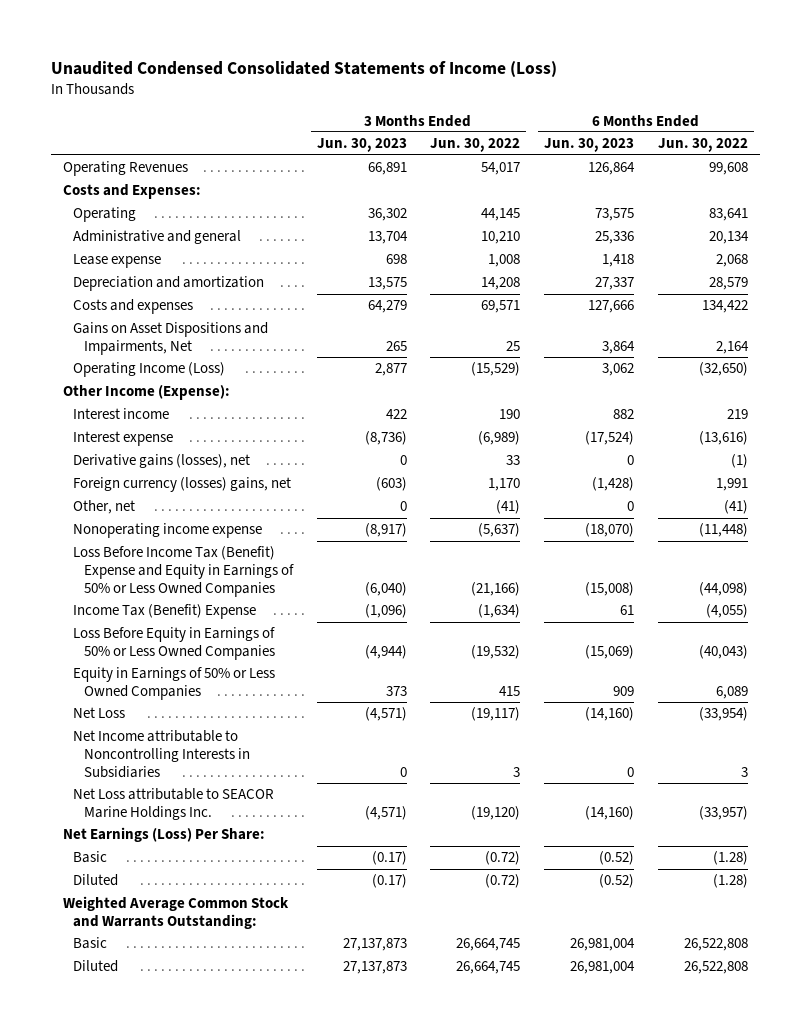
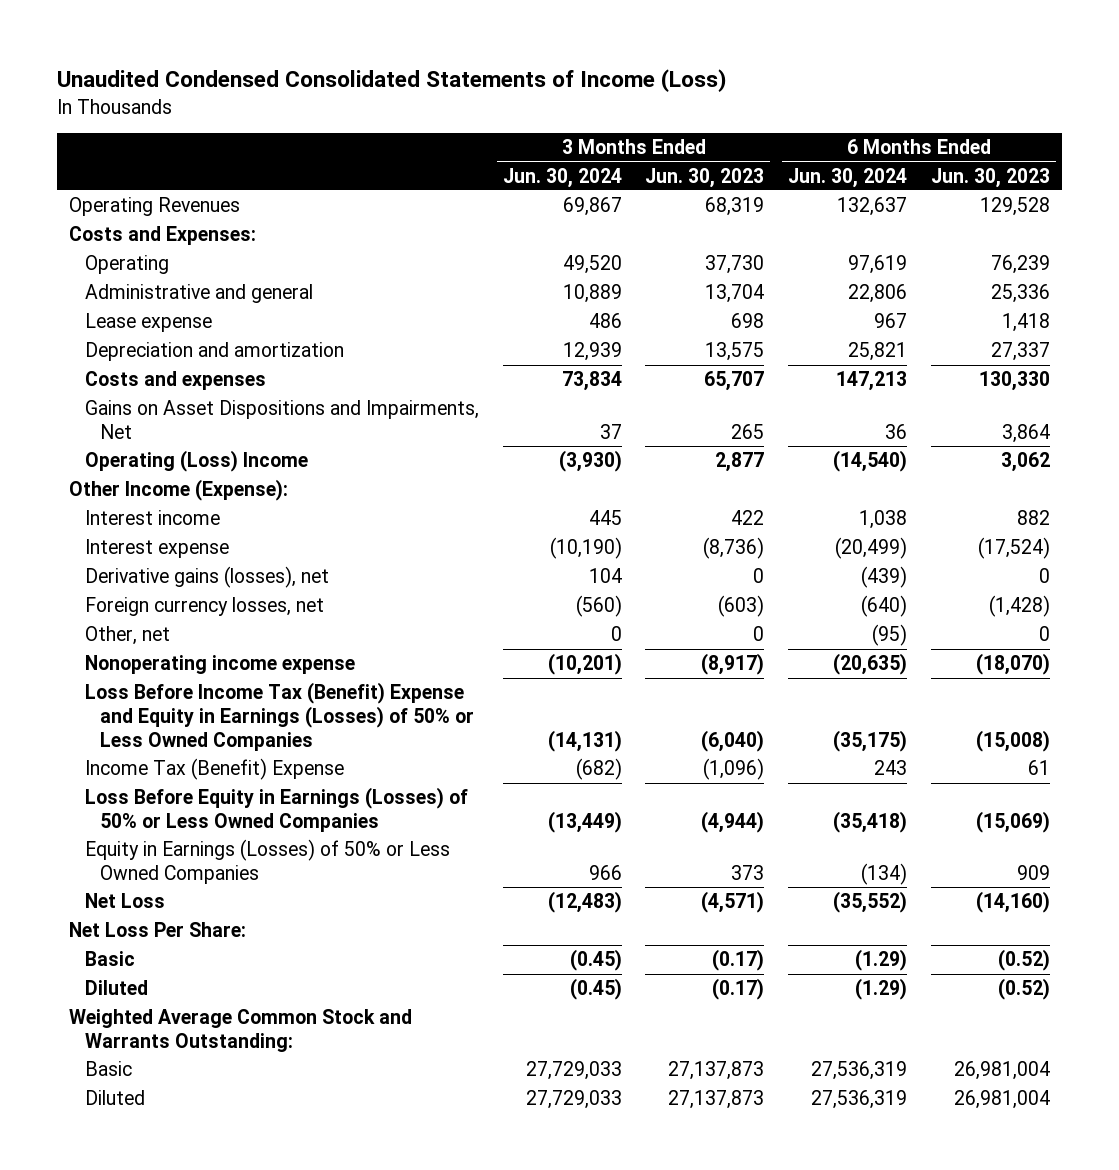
[430,138,521,153] Jun. 30, 2022 -> none
[658,138,749,153] Jun. 30, 2022 -> none
none -> [502,167,622,188] Jun. 30, 2024
none -> [788,167,908,188] Jun. 30, 2024
[367,162,407,176] 66,891 -> [705,197,765,217] 68,319
[588,162,636,176] 126,864 -> [980,197,1051,217] 129,528
[367,208,407,222] 36,302 -> [705,255,765,275] 37,730
[595,208,635,222] 73,575 -> [991,255,1051,275] 76,239
[367,300,407,314] 64,279 -> [704,371,765,392] 65,707
[588,300,635,314] 127,666 -> [979,371,1051,392] 130,330
[73,362,226,378] Operating Income (Loss) -> [84,450,308,473] Operating (Loss) Income
[73,477,292,493] Foreign currency (losses) gains, net -> [84,597,324,617] Foreign currency losses, net
[73,546,294,597] Loss Before Income Tax (Benefit) Expense and Equity in Earnings of 50% or Less Owned Companies -> [84,682,475,751] Loss Before Income Tax (Benefit) Expense and Equity in Earnings (Losses) of 50% or Less Owned Companies
[73,627,276,661] Loss Before Equity in Earnings of 50% or Less Owned Companies -> [84,787,468,832] Loss Before Equity in Earnings (Losses) of 50% or Less Owned Companies
[73,667,276,701] Equity in Earnings of 50% or Less Owned Companies -> [84,839,450,884] Equity in Earnings (Losses) of 50% or Less Owned Companies
[73,730,250,778] Net Income attributable to Noncontrolling Interests in Subsidiaries -> none
[73,788,275,821] Net Loss attributable to SEACOR Marine Holdings Inc. -> none
[62,827,265,843] Net Earnings (Loss) Per Share: -> [69,922,247,938] Net Loss Per Share:

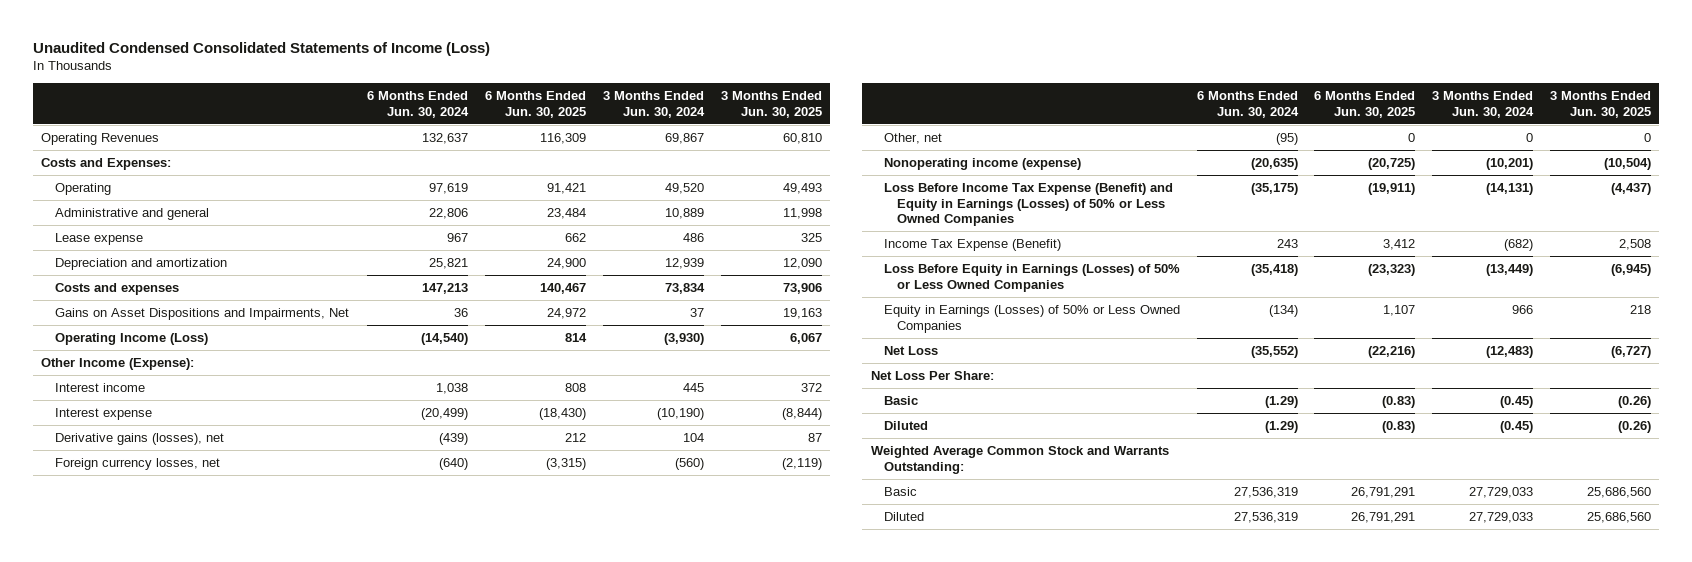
[645,167,765,188] Jun. 30, 2023 -> none
[931,167,1051,188] Jun. 30, 2023 -> none
none -> [485,91,587,118] 6 Months Ended Jun. 30, 2025
none -> [720,91,822,118] 3 Months Ended Jun. 30, 2025
[84,450,308,473] Operating (Loss) Income -> [54,333,208,346] Operating Income (Loss)
[84,655,355,675] Nonoperating income expense -> [883,158,1081,171] Nonoperating income (expense)
[84,682,475,751] Loss Before Income Tax (Benefit) Expense and Equity in Earnings (Losses) of 50% or Less Owned Companies -> [883,183,1173,227] Loss Before Income Tax Expense (Benefit) and Equity in Earnings (Losses) of 50% or Less Owned Companies
[84,758,344,781] Income Tax (Benefit) Expense -> [883,239,1061,252] Income Tax Expense (Benefit)

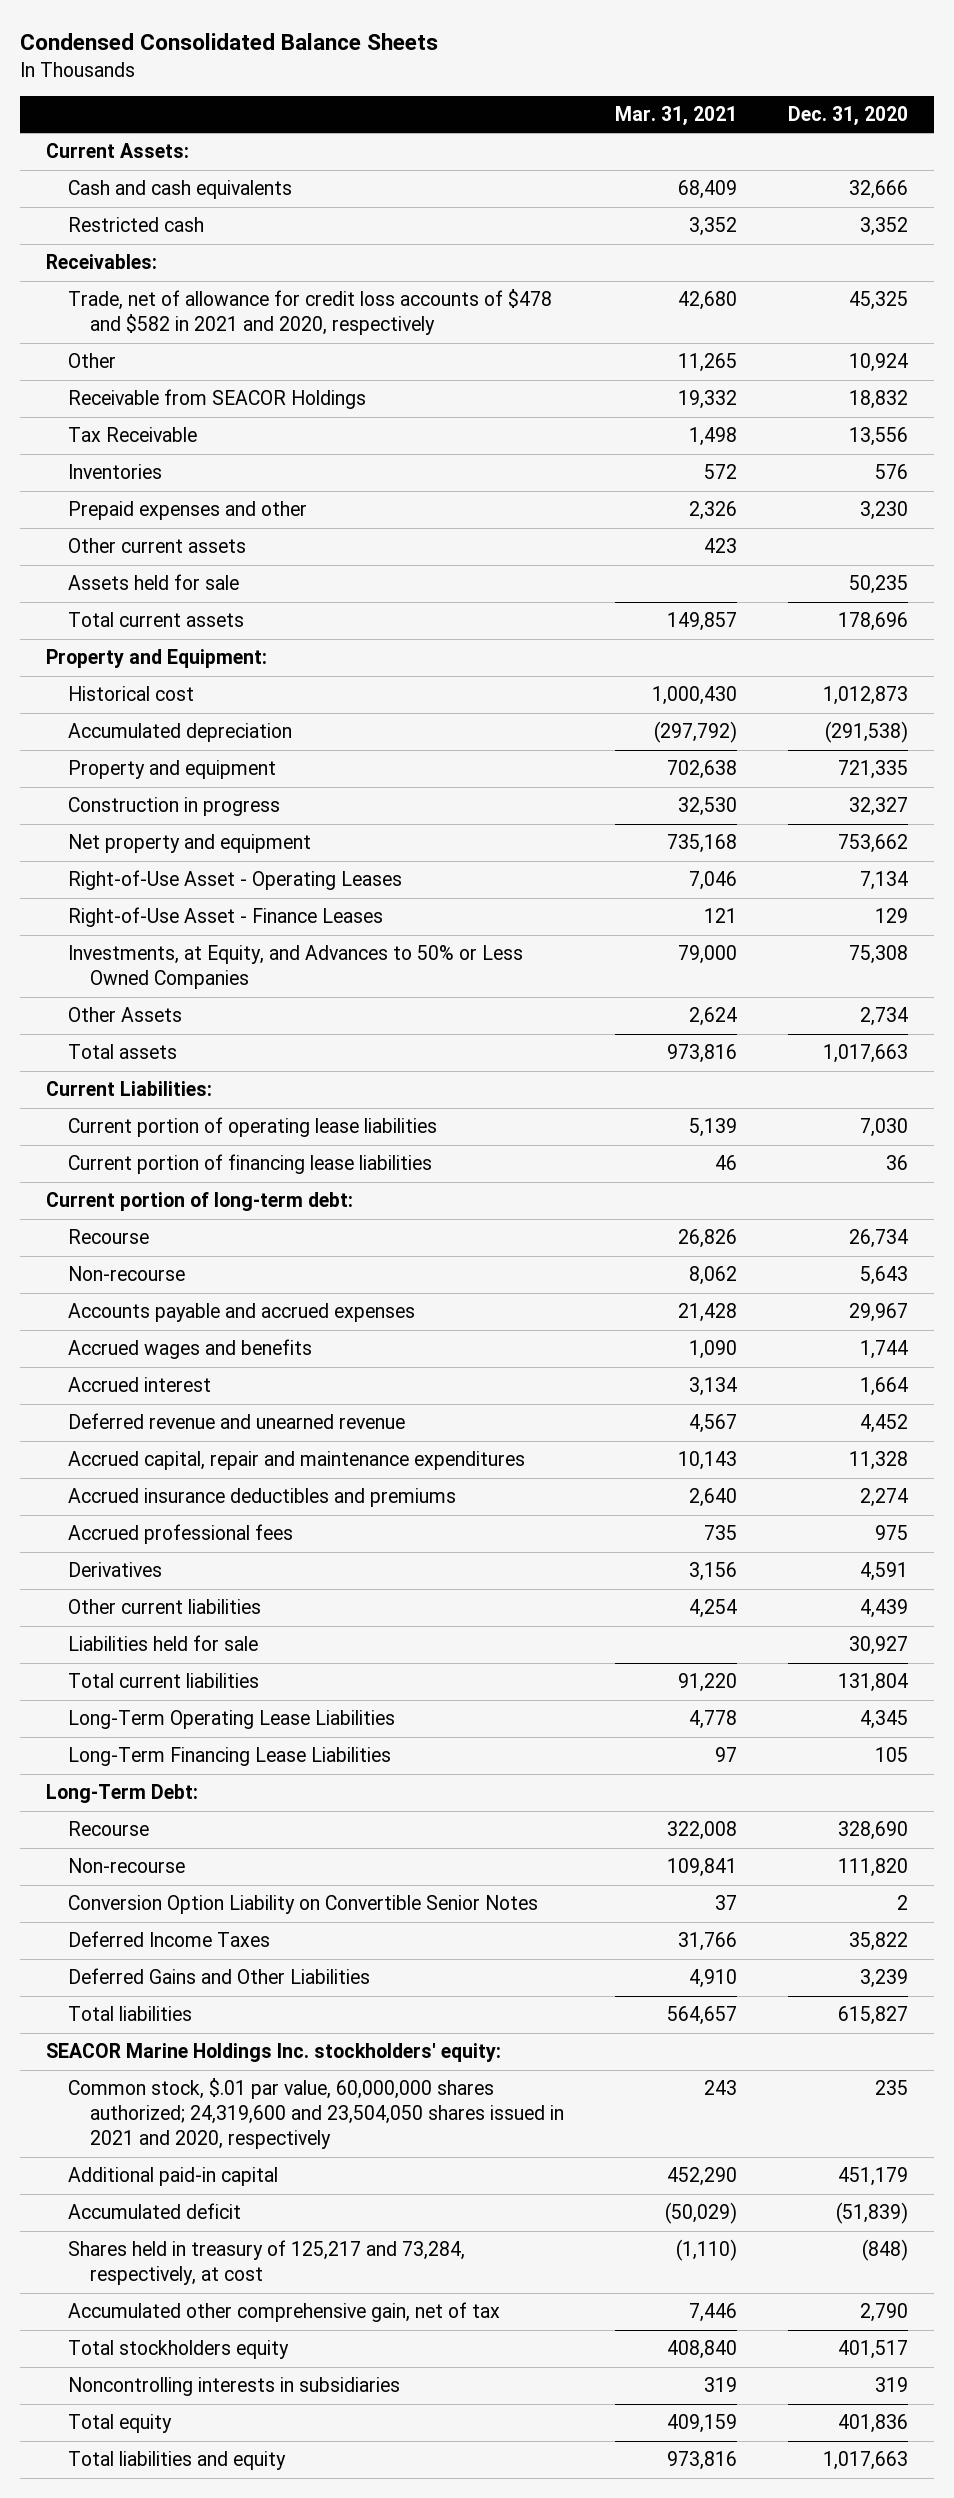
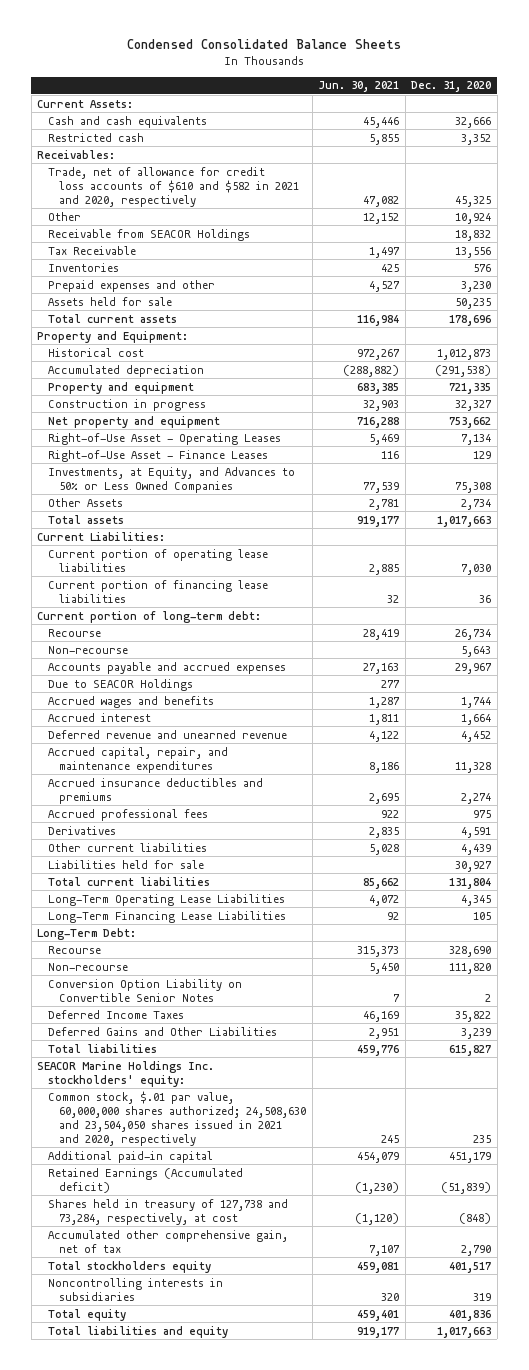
[615,106,738,127] Mar. 31, 2021 -> none
none -> [318,81,400,93] Jun. 30, 2021
[67,289,552,336] Trade, net of allowance for credit loss accounts of $478 and $582 in 2021 and 2020, respectively -> [48,166,300,207] Trade, net of allowance for credit loss accounts of $610 and $582 in 2021 and 2020, respectively
[67,538,246,554] Other current assets -> none
none -> [48,678,194,691] Due to SEACOR Holdings
[67,1451,525,1471] Accrued capital, repair and maintenance expenditures -> [48,746,229,773] Accrued capital, repair, and maintenance expenditures
[67,2078,565,2150] Common stock, $.01 par value, 60,000,000 shares authorized; 24,319,600 and 23,504,050 shares issued in 2021 and 2020, respectively -> [48,1090,307,1146] Common stock, $.01 par value, 60,000,000 shares authorized; 24,508,630 and 23,504,050 shares issued in 2021 and 2020, respectively
[67,2203,241,2220] Accumulated deficit -> [48,1167,244,1193] Retained Earnings (Accumulated deficit)
[67,2240,465,2286] Shares held in treasury of 125,217 and 73,284, respectively, at cost -> [48,1198,289,1225] Shares held in treasury of 127,738 and 73,284, respectively, at cost

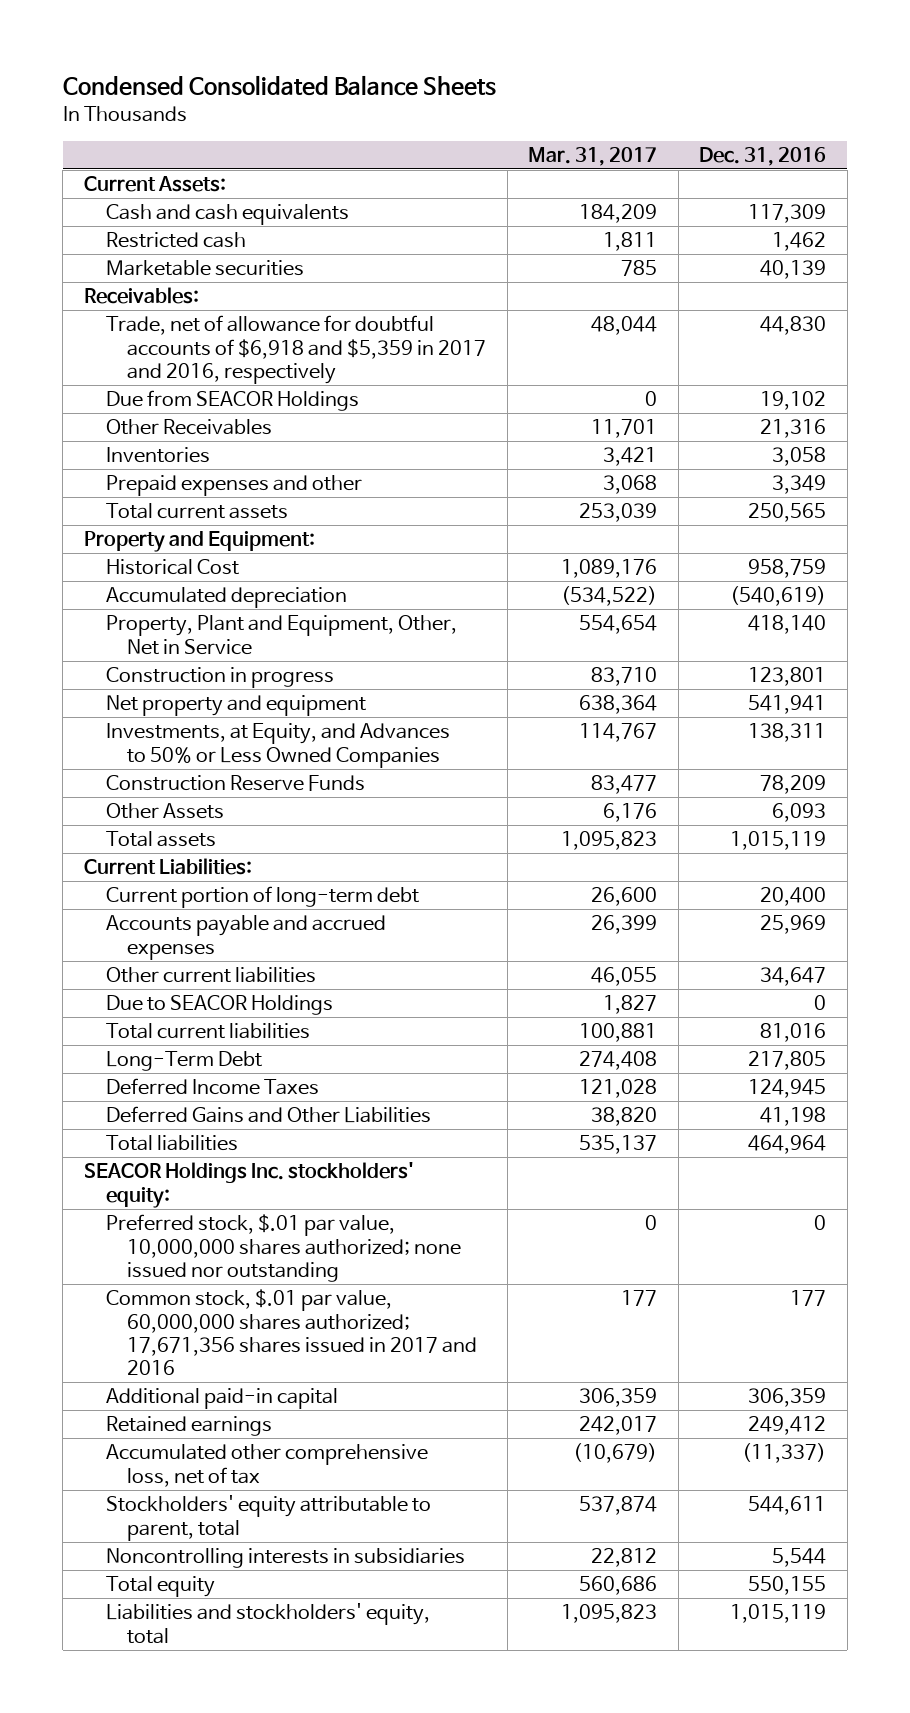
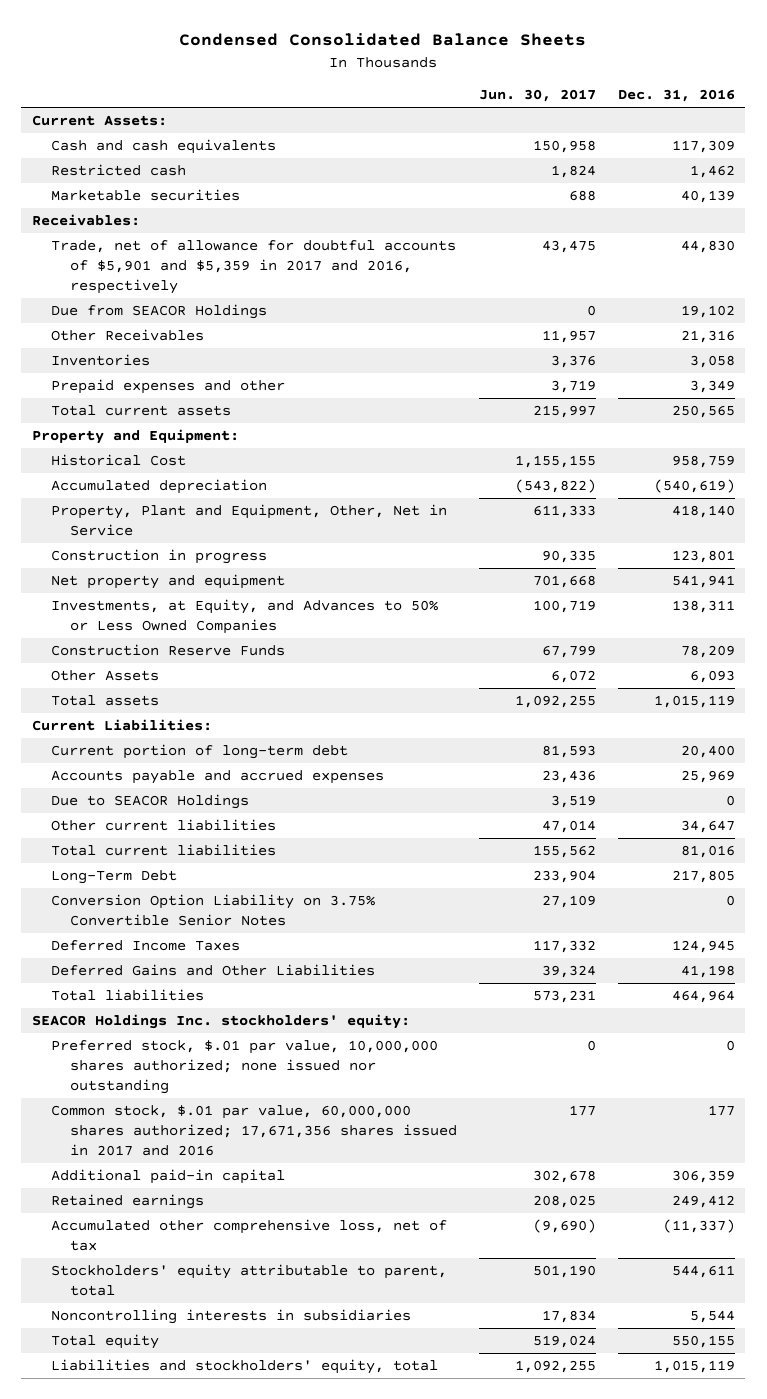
[528,146,658,166] Mar. 31, 2017 -> none
none -> [479,89,597,103] Jun. 30, 2017
[105,315,487,384] Trade, net of allowance for doubtful accounts of $6,918 and $5,359 in 2017 and 2016, respectively -> [51,240,457,295] Trade, net of allowance for doubtful accounts of $5,901 and $5,359 in 2017 and 2016, respectively
[105,967,316,984] Other current liabilities -> [51,819,277,832] Other current liabilities
none -> [51,894,376,927] Conversion Option Liability on 3.75% Convertible Senior Notes

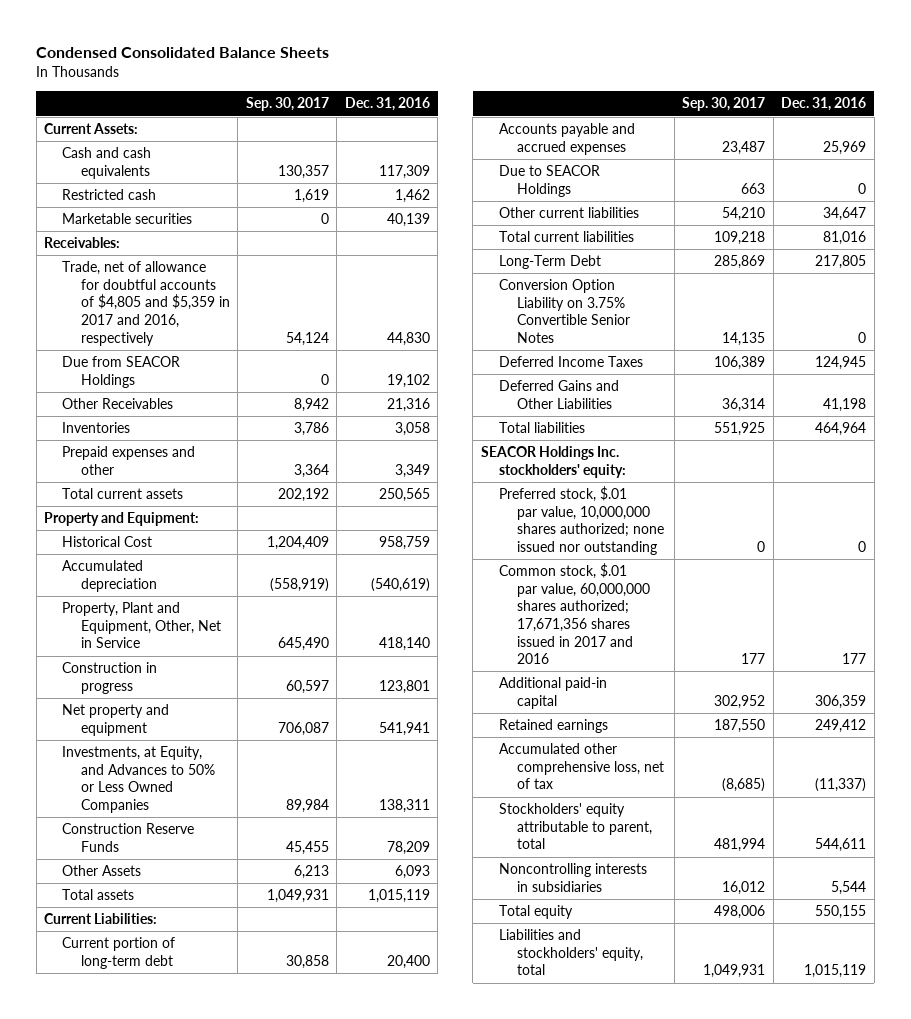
[479,89,597,103] Jun. 30, 2017 -> none
none -> [245,97,329,112] Sep. 30, 2017
[51,240,457,295] Trade, net of allowance for doubtful accounts of $5,901 and $5,359 in 2017 and 2016, respectively -> [62,261,230,346] Trade, net of allowance for doubtful accounts of $4,805 and $5,359 in 2017 and 2016, respectively

